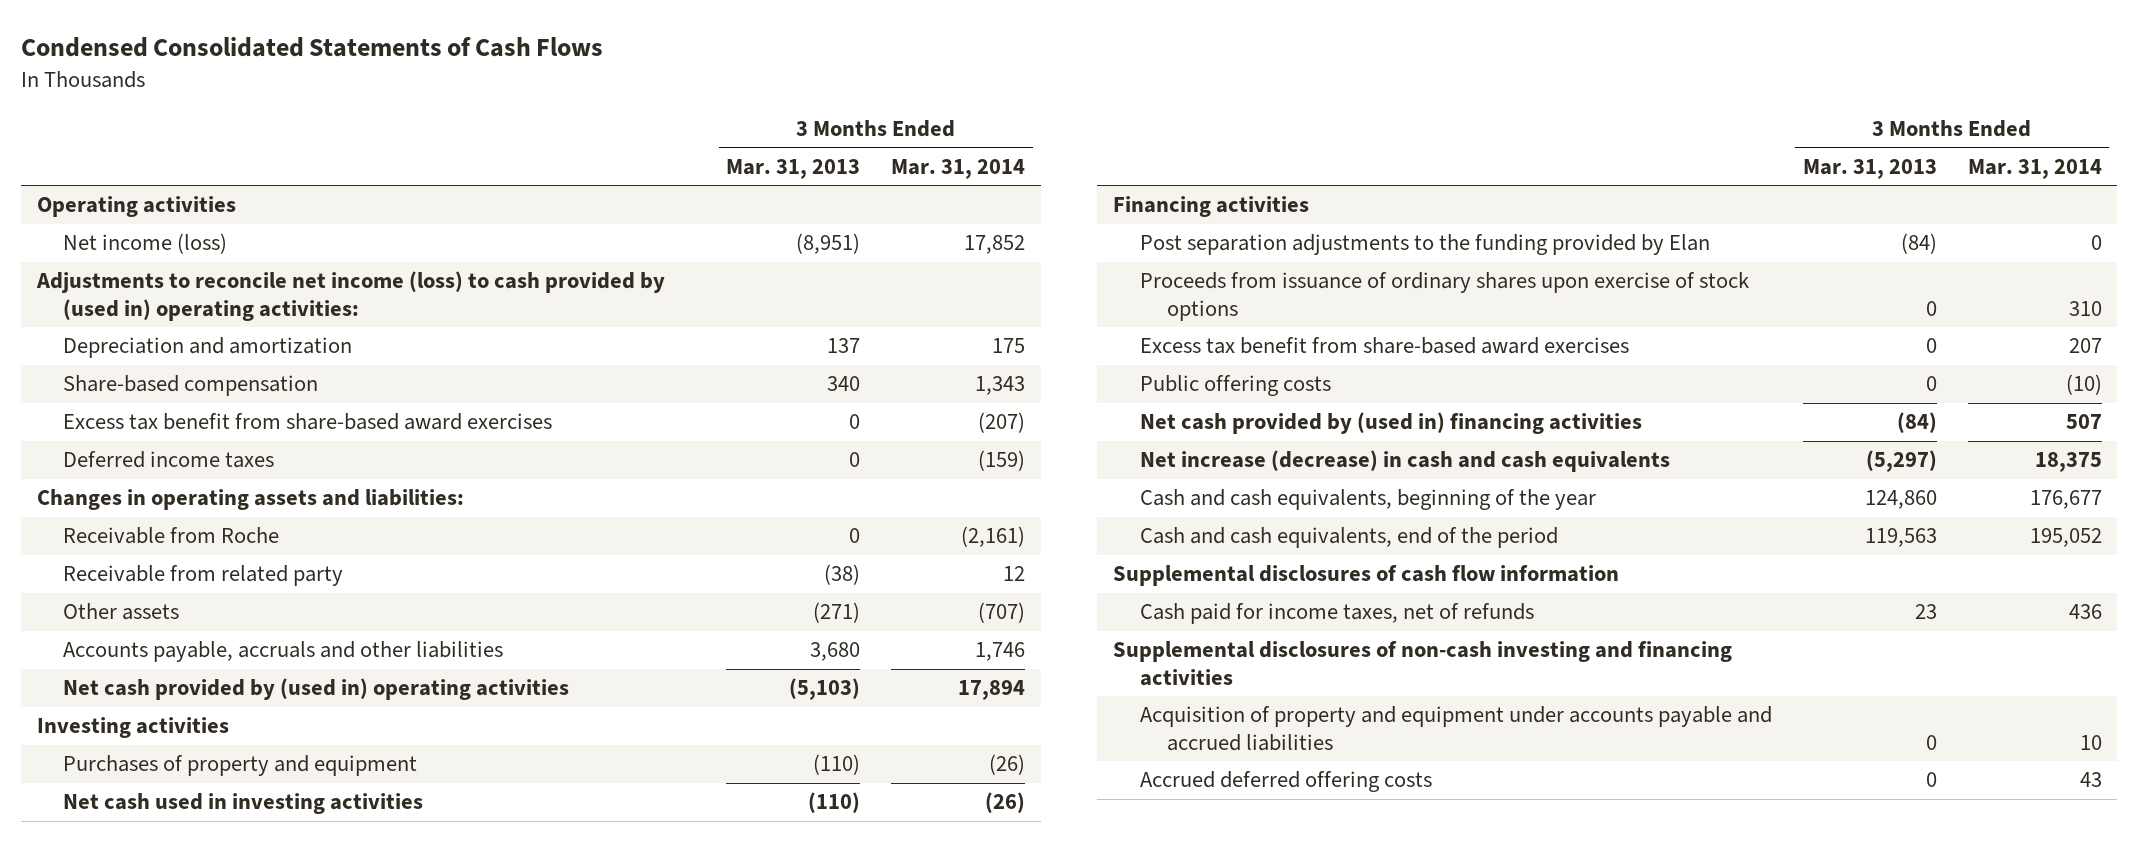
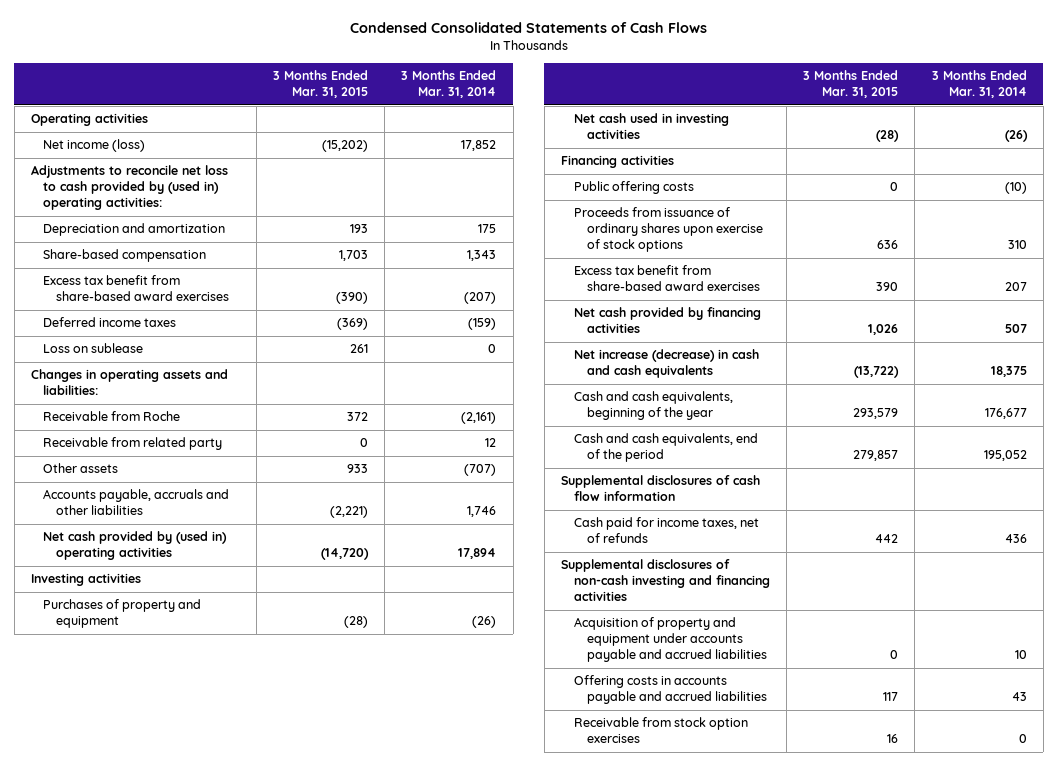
[726,158,861,179] Mar. 31, 2013 -> none
none -> [272,70,368,99] 3 Months Ended Mar. 31, 2015
[35,271,665,322] Adjustments to reconcile net income (loss) to cash provided by (used in) operating activities: -> [30,165,228,211] Adjustments to reconcile net loss to cash provided by (used in) operating activities:
none -> [43,343,144,354] Loss on sublease
[1139,234,1710,256] Post separation adjustments to the funding provided by Elan -> none
[1139,375,1331,397] Public offering costs -> [573,181,694,195] Public offering costs
[1139,412,1642,435] Net cash provided by (used in) financing activities -> [573,307,761,334] Net cash provided by financing activities
[1139,771,1432,793] Accrued deferred offering costs -> [573,675,767,705] Offering costs in accounts payable and accrued liabilities
none -> [573,717,748,744] Receivable from stock option exercises

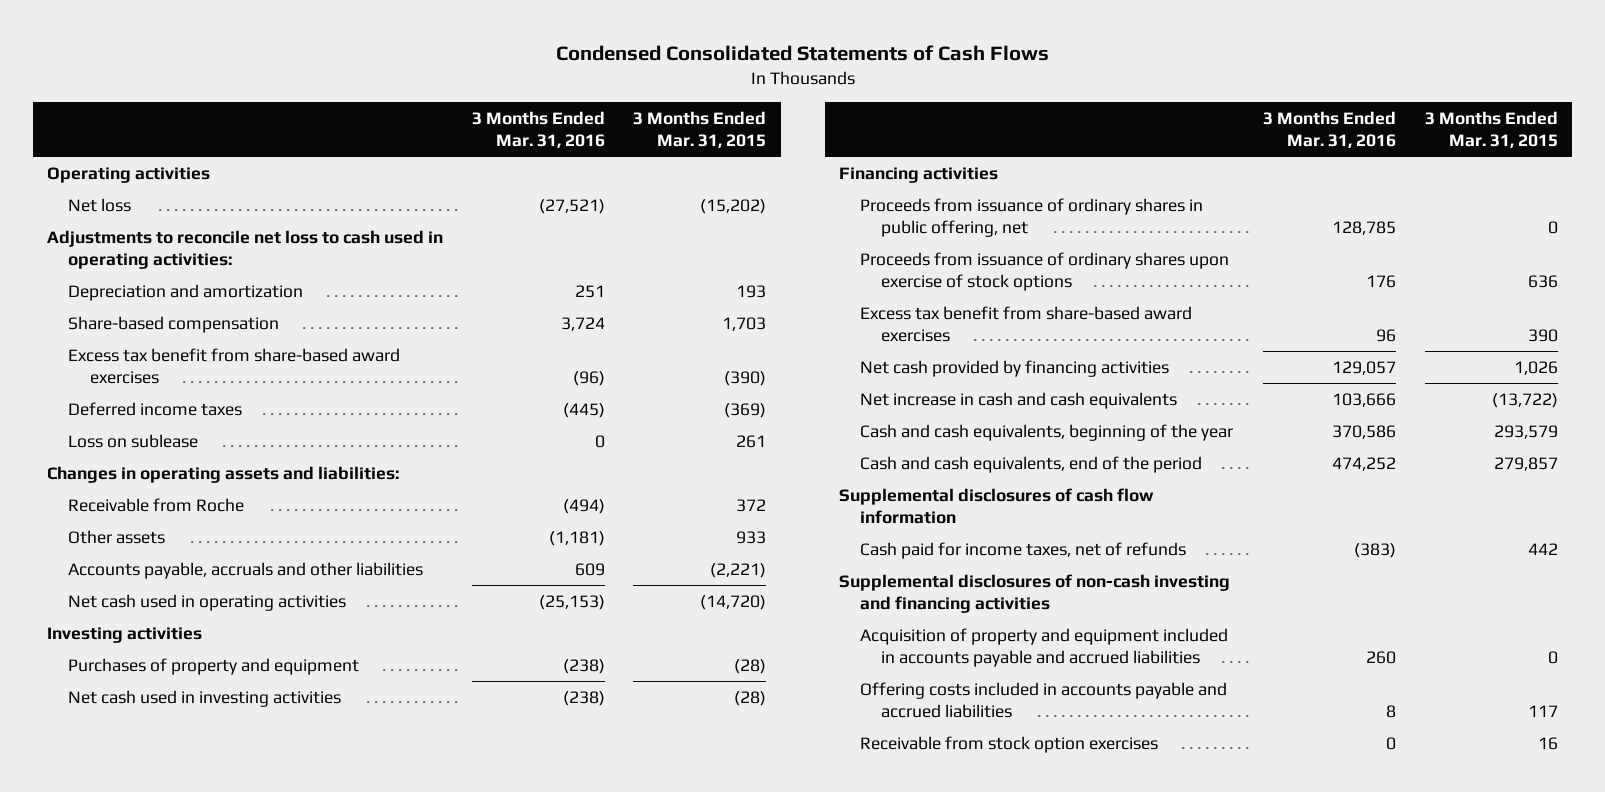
[401,70,497,99] 3 Months Ended Mar. 31, 2014 -> none
none -> [471,110,605,148] 3 Months Ended Mar. 31, 2016
[43,139,146,153] Net income (loss) -> [68,197,132,212] Net loss
[30,165,228,211] Adjustments to reconcile net loss to cash provided by (used in) operating activities: -> [47,229,444,269] Adjustments to reconcile net loss to cash used in operating activities:
[43,437,223,451] Receivable from related party -> none
[43,531,228,561] Net cash provided by (used in) operating activities -> [68,593,347,611] Net cash used in operating activities
[573,181,694,195] Public offering costs -> none
none -> [859,197,1203,237] Proceeds from issuance of ordinary shares in public offering, net
[573,349,759,379] Net increase (decrease) in cash and cash equivalents -> [859,391,1177,409] Net increase in cash and cash equivalents
[573,617,767,663] Acquisition of property and equipment under accounts payable and accrued liabilities -> [859,627,1228,667] Acquisition of property and equipment included in accounts payable and accrued liabilities
[573,675,767,705] Offering costs in accounts payable and accrued liabilities -> [859,681,1227,718] Offering costs included in accounts payable and accrued liabilities

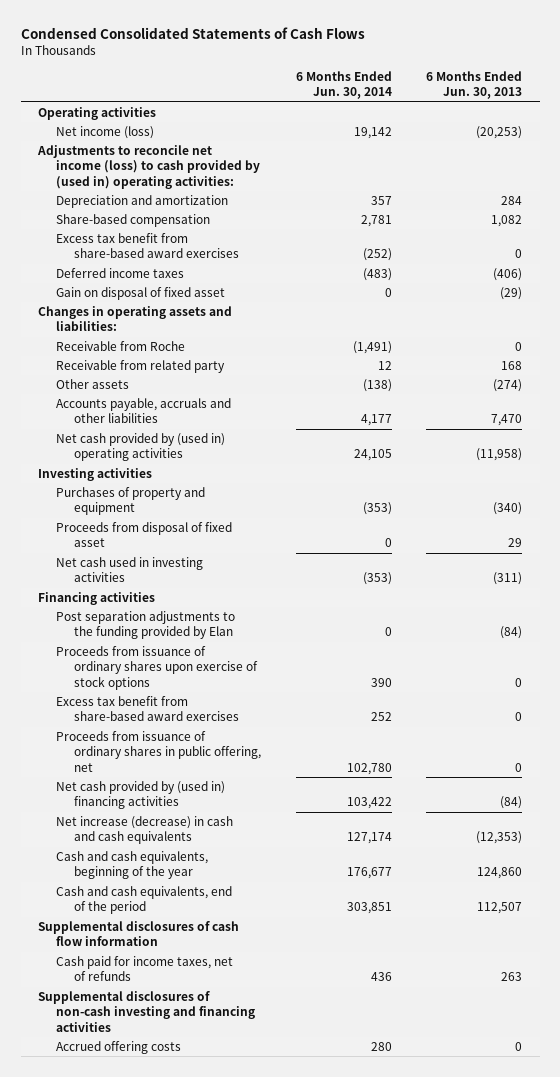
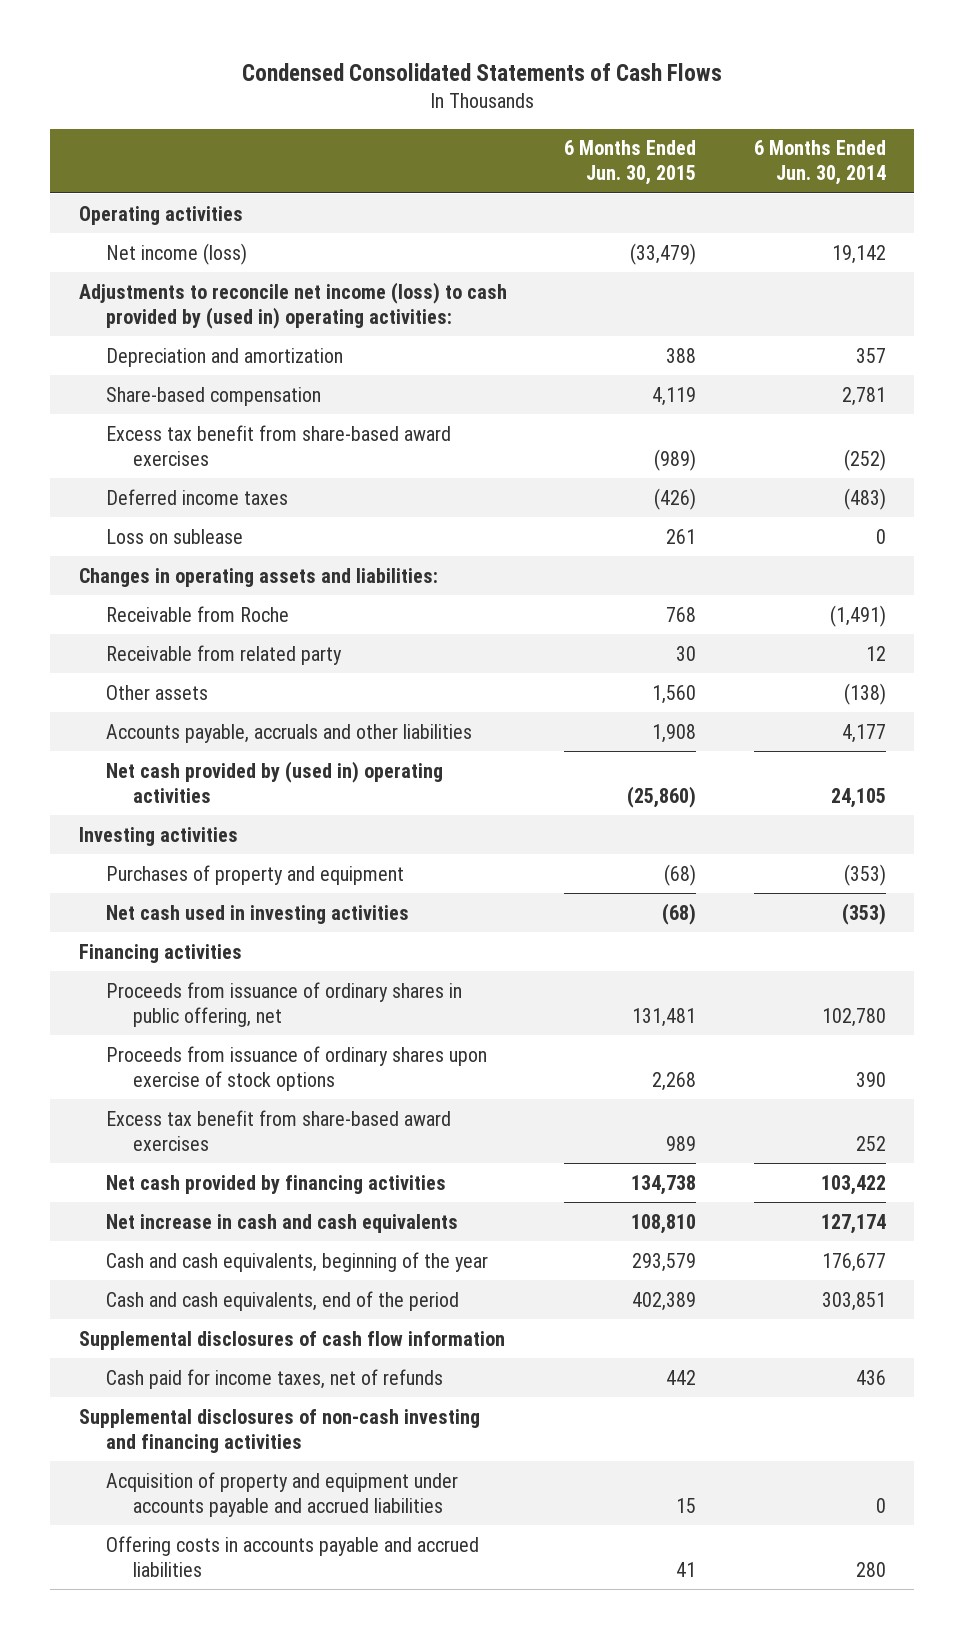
[426,70,523,100] 6 Months Ended Jun. 30, 2013 -> none
none -> [564,140,697,186] 6 Months Ended Jun. 30, 2015
[56,287,226,301] Gain on disposal of fixed asset -> none
none -> [105,528,243,544] Loss on sublease
[56,522,233,548] Proceeds from disposal of fixed asset -> none
[56,611,236,640] Post separation adjustments to the funding provided by Elan -> none
[56,731,262,772] Proceeds from issuance of ordinary shares in public offering, net -> [105,981,462,1027] Proceeds from issuance of ordinary shares in public offering, net
[56,781,226,810] Net cash provided by (used in) financing activities -> [105,1174,446,1194] Net cash provided by financing activities
[56,816,234,845] Net increase (decrease) in cash and cash equivalents -> [105,1213,458,1233] Net increase in cash and cash equivalents
none -> [105,1471,458,1517] Acquisition of property and equipment under accounts payable and accrued liabilities
[56,1041,182,1055] Accrued offering costs -> [105,1535,479,1577] Offering costs in accounts payable and accrued liabilities

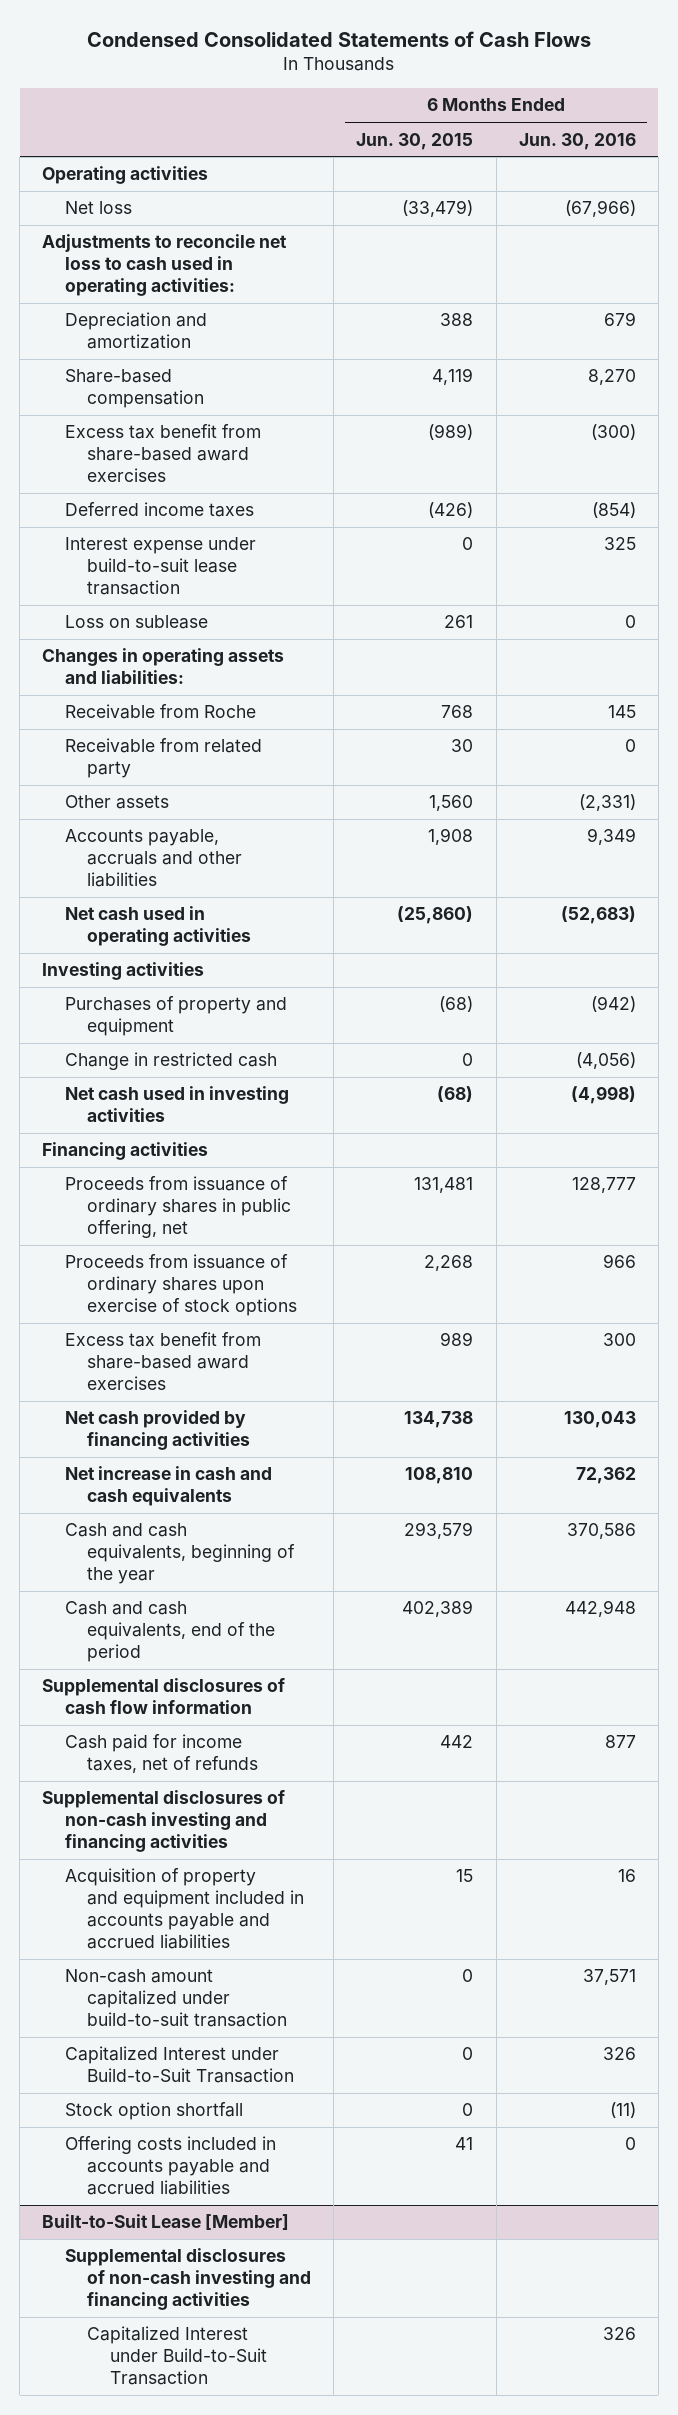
[753,140,886,186] 6 Months Ended Jun. 30, 2014 -> none
none -> [518,132,636,150] Jun. 30, 2016
[105,242,247,265] Net income (loss) -> [64,201,132,215] Net loss
[78,281,507,329] Adjustments to reconcile net income (loss) to cash provided by (used in) operating activities: -> [42,234,288,297] Adjustments to reconcile net loss to cash used in operating activities:
none -> [64,537,256,596] Interest expense under build-to-suit lease transaction
[105,760,443,803] Net cash provided by (used in) operating activities -> [64,906,252,947] Net cash used in operating activities
none -> [64,1052,277,1071] Change in restricted cash
[105,1471,458,1517] Acquisition of property and equipment under accounts payable and accrued liabilities -> [64,1868,305,1950] Acquisition of property and equipment included in accounts payable and accrued liabilities
none -> [64,1969,288,2028] Non-cash amount capitalized under build-to-suit transaction
none -> [64,2046,295,2084] Capitalized Interest under Build-to-Suit Transaction
none -> [64,2102,243,2121] Stock option shortfall
[105,1535,479,1577] Offering costs in accounts payable and accrued liabilities -> [64,2136,276,2196] Offering costs included in accounts payable and accrued liabilities
none -> [42,2214,290,2231] Built-to-Suit Lease [Member]
none -> [64,2248,312,2311] Supplemental disclosures of non-cash investing and financing activities
none -> [87,2326,267,2386] Capitalized Interest under Build-to-Suit Transaction

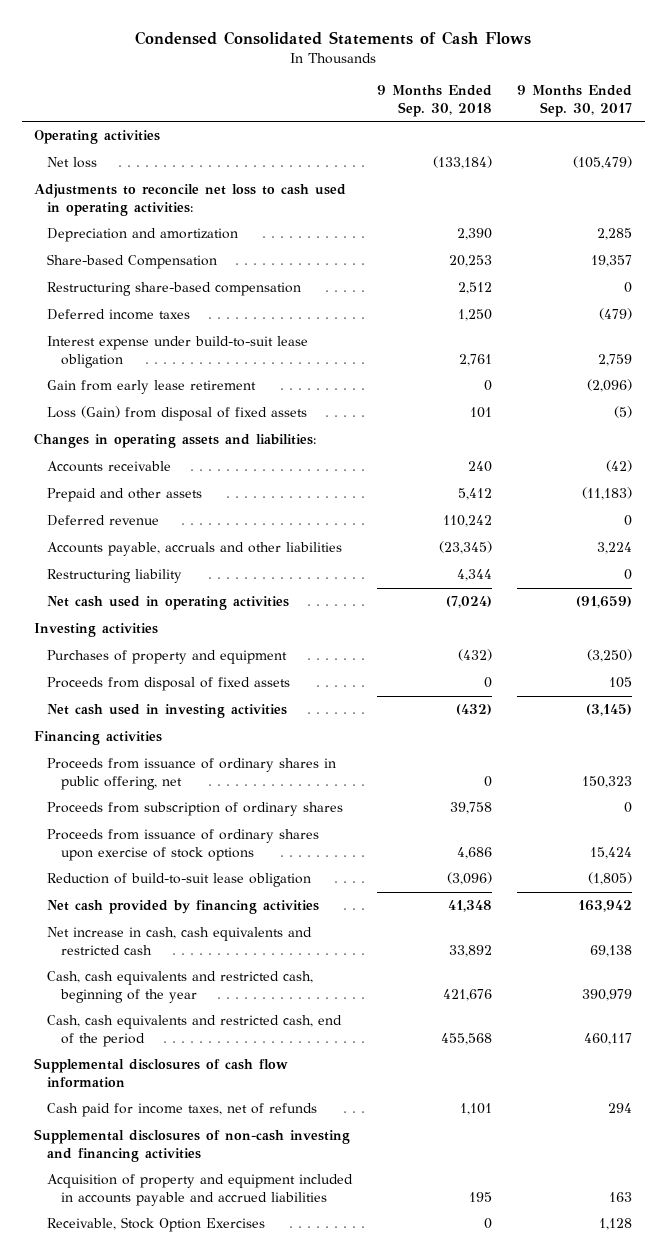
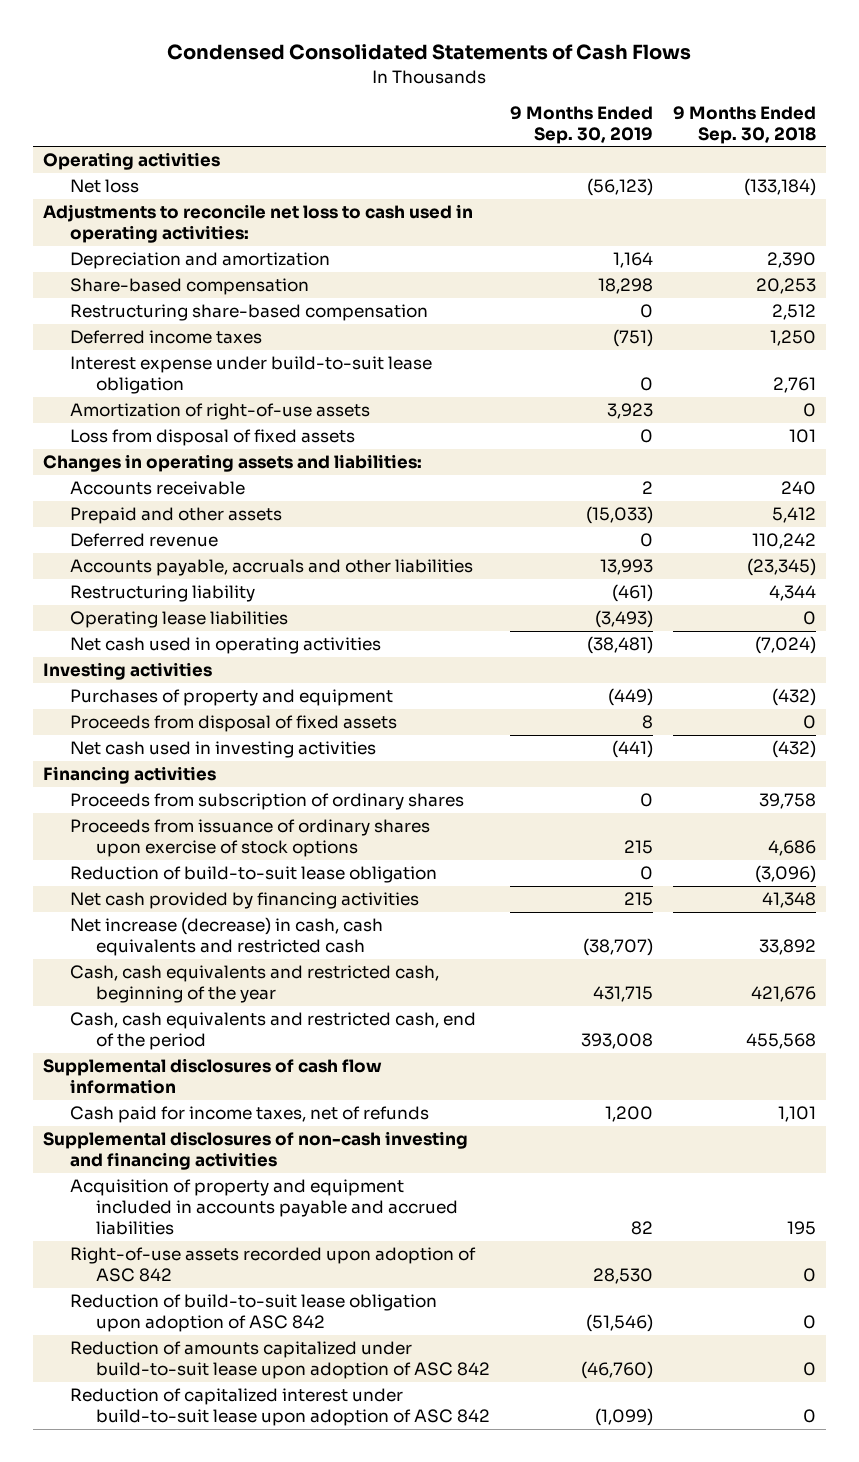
[517,84,633,117] 9 Months Ended Sep. 30, 2017 -> none
none -> [510,105,654,144] 9 Months Ended Sep. 30, 2019
[47,254,218,270] Share-based Compensation -> [69,278,309,296] Share-based compensation
[47,380,257,395] Gain from early lease retirement -> none
none -> [69,403,370,421] Amortization of right-of-use assets
[47,406,308,422] Loss (Gain) from disposal of fixed assets -> [69,429,355,447] Loss from disposal of fixed assets
none -> [69,611,288,629] Operating lease liabilities
[47,758,337,790] Proceeds from issuance of ordinary shares in public offering, net -> none
[47,927,313,955] Net increase in cash, cash equivalents and restricted cash -> [69,917,383,957] Net increase (decrease) in cash, cash equivalents and restricted cash
[47,1217,266,1233] Receivable, Stock Option Exercises -> none
none -> [69,1247,476,1283] Right-of-use assets recorded upon adoption of ASC 842
none -> [69,1294,437,1333] Reduction of build-to-suit lease obligation upon adoption of ASC 842
none -> [69,1341,491,1380] Reduction of amounts capitalized under build-to-suit lease upon adoption of ASC 842
none -> [69,1388,491,1427] Reduction of capitalized interest under build-to-suit lease upon adoption of ASC 842

